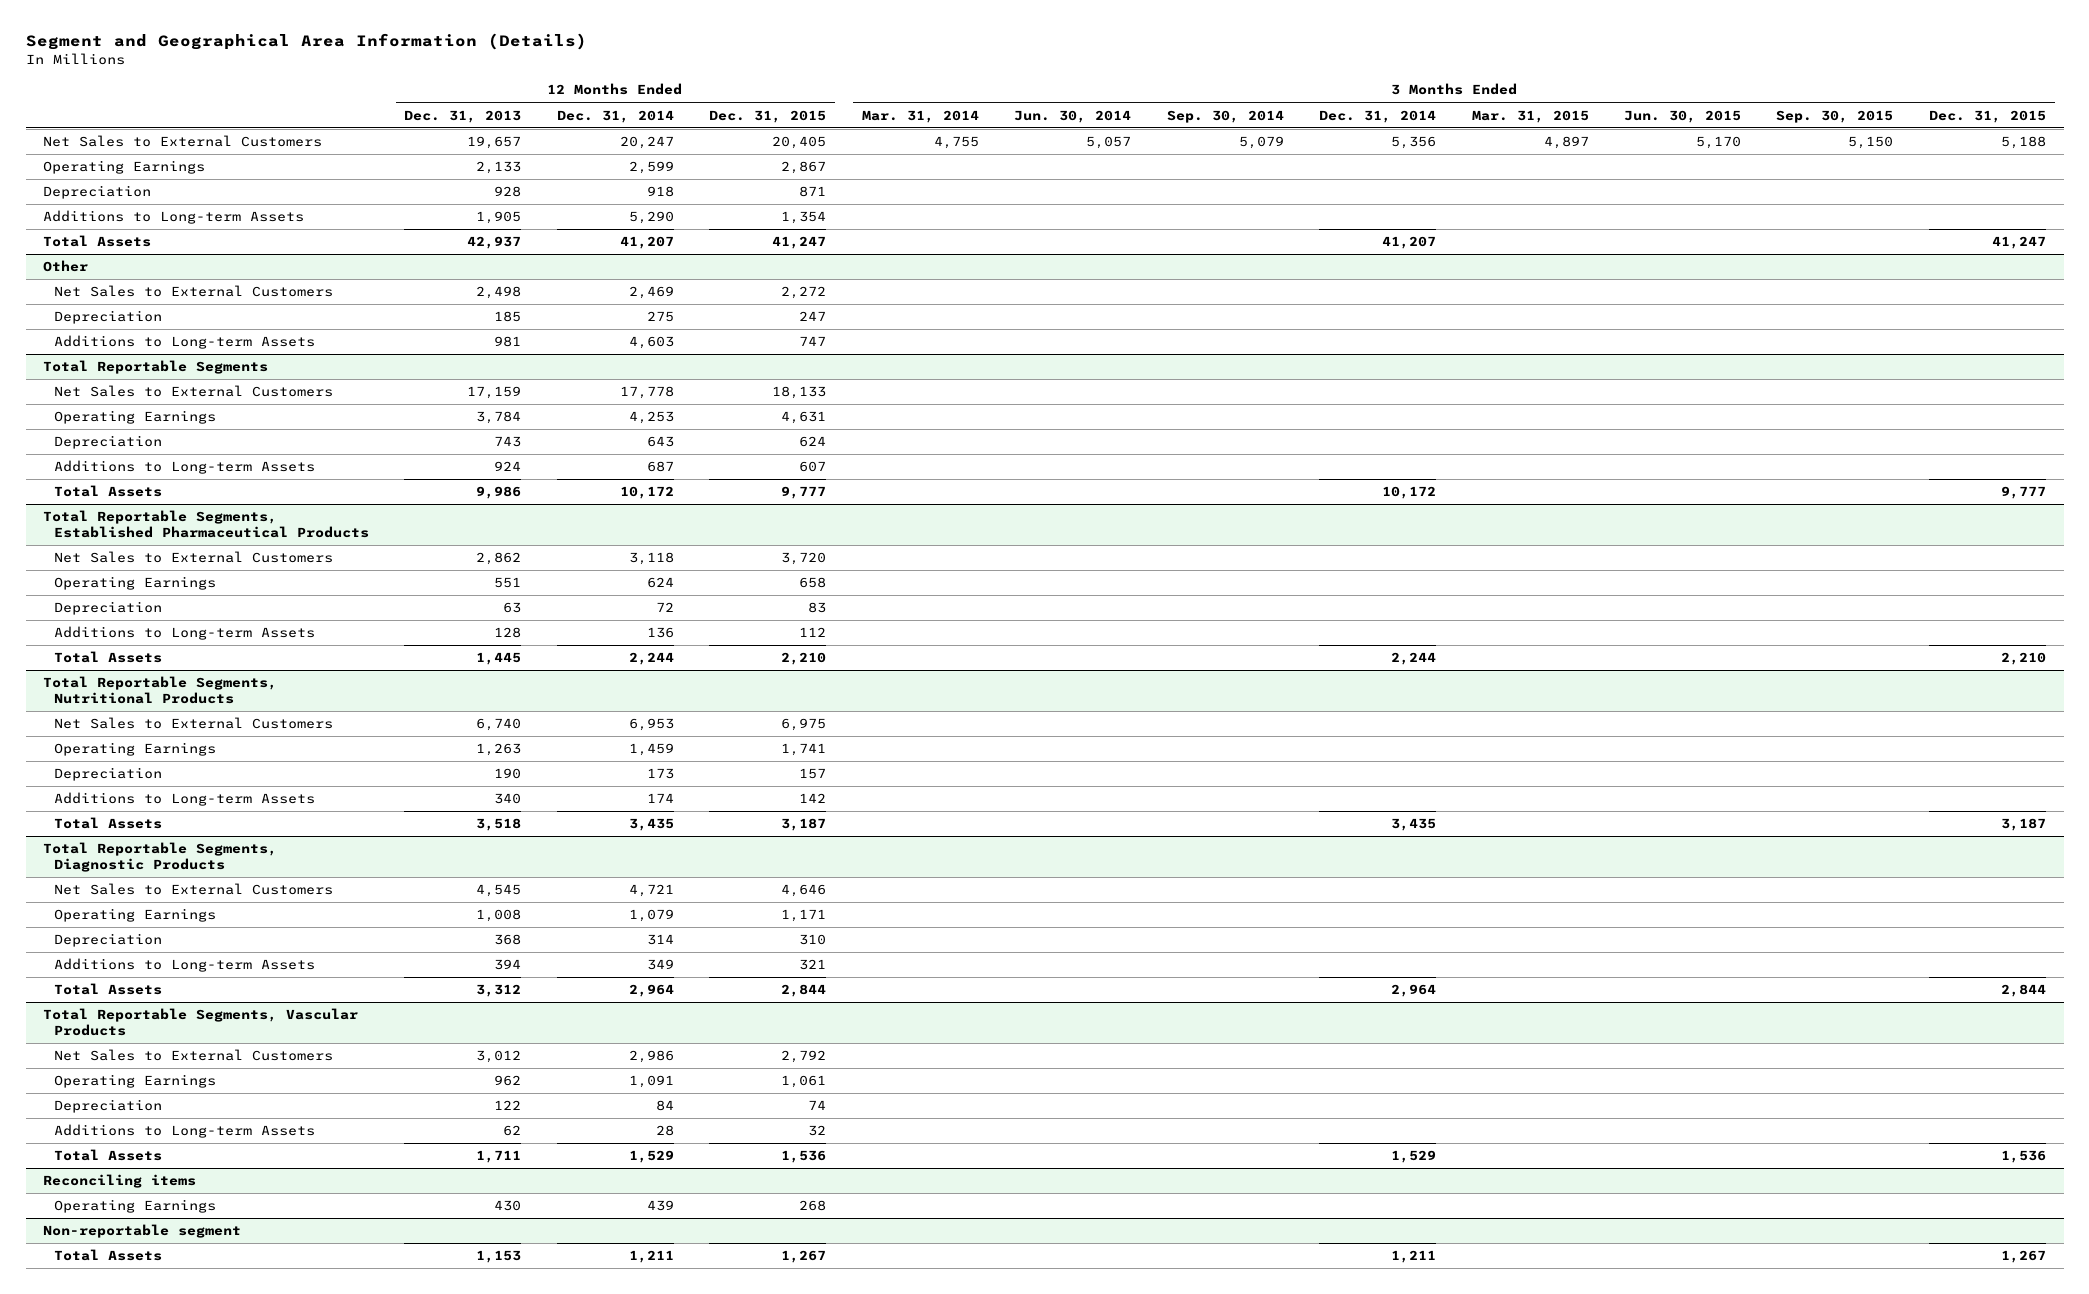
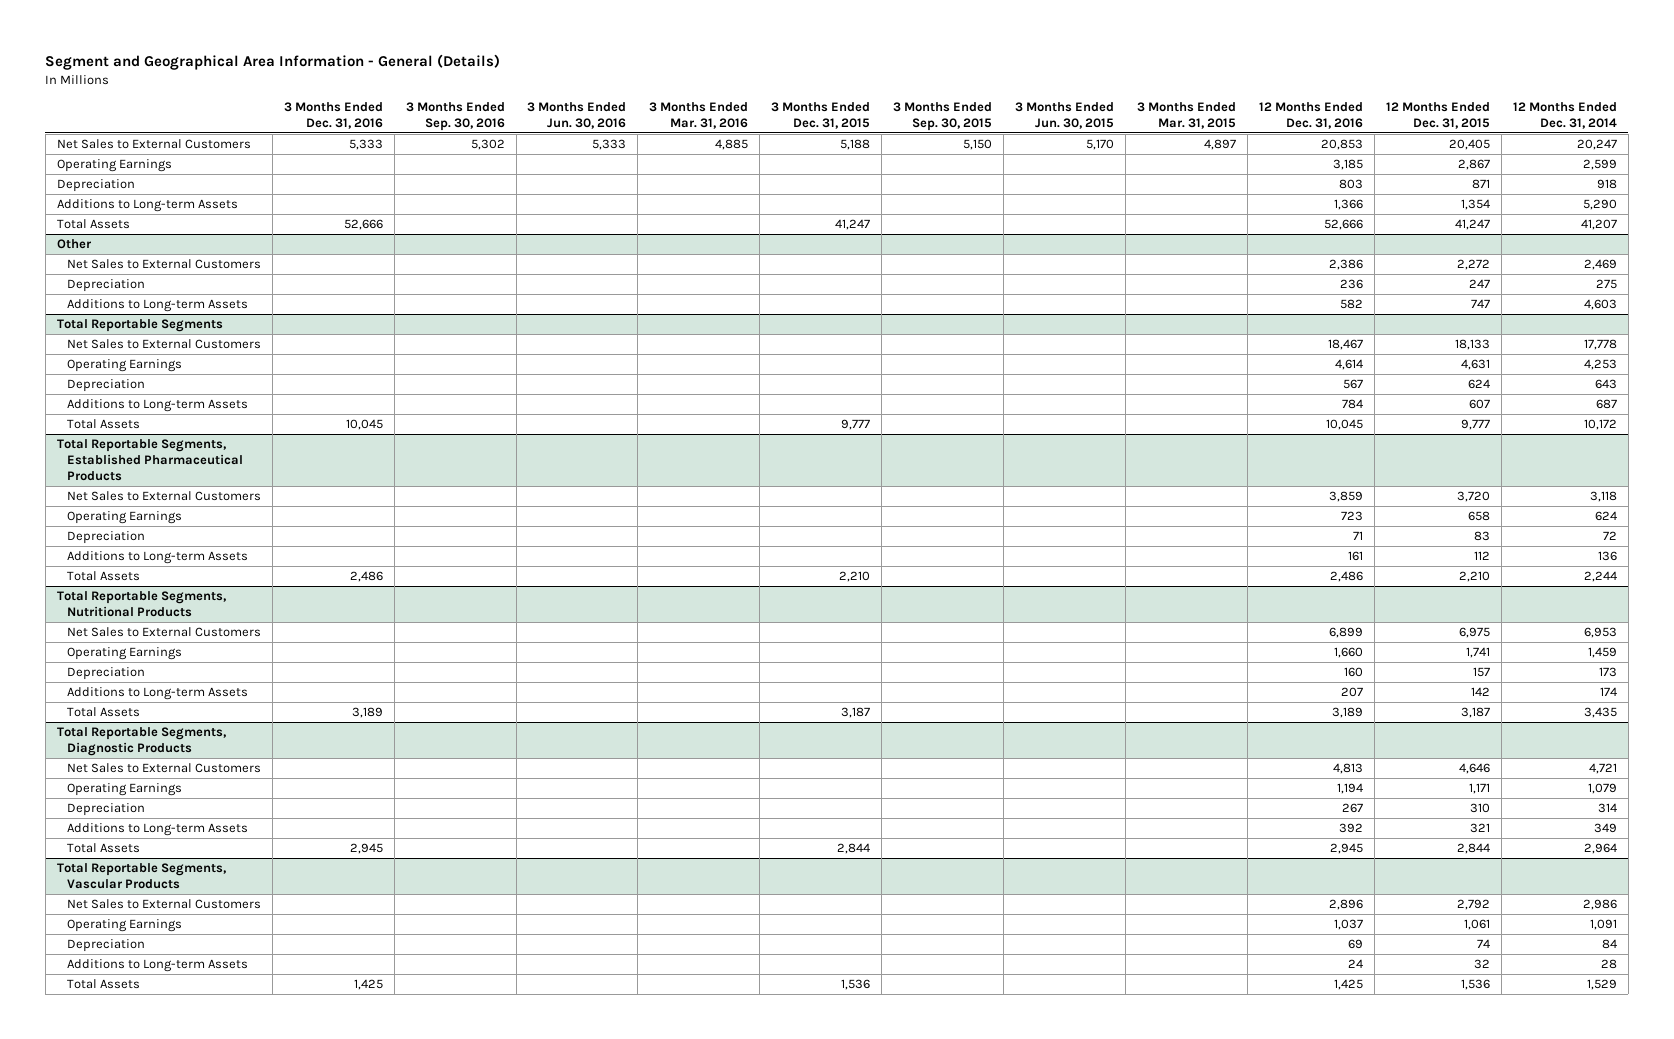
[25,32,587,50] Segment and Geographical Area Information (Details) -> [45,53,501,70] Segment and Geographical Area Information - General (Details)
[404,109,522,123] Dec. 31, 2013 -> none
[861,109,979,123] Mar. 31, 2014 -> none
[1014,109,1132,123] Jun. 30, 2014 -> none
[1166,109,1284,123] Sep. 30, 2014 -> none
[1319,109,1437,123] Dec. 31, 2014 -> none
none -> [283,101,383,129] 3 Months Ended Dec. 31, 2016
none -> [405,101,505,131] 3 Months Ended Sep. 30, 2016
none -> [527,101,627,129] 3 Months Ended Jun. 30, 2016
none -> [649,101,749,129] 3 Months Ended Mar. 31, 2016
none -> [1259,101,1364,129] 12 Months Ended Dec. 31, 2016
[43,1174,197,1189] Reconciling items -> none
[54,1199,217,1214] Operating Earnings -> none
[43,1224,242,1239] Non-reportable segment -> none
[54,1249,163,1262] Total Assets -> none

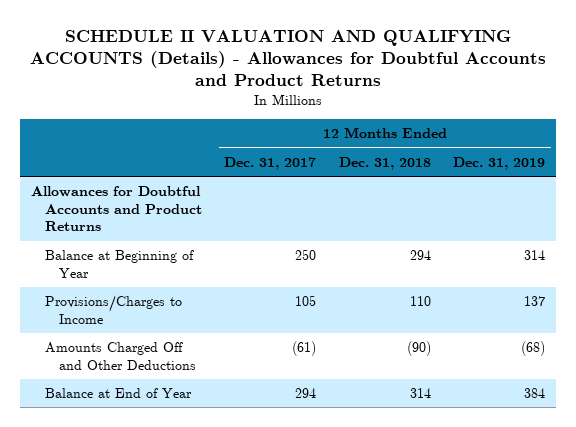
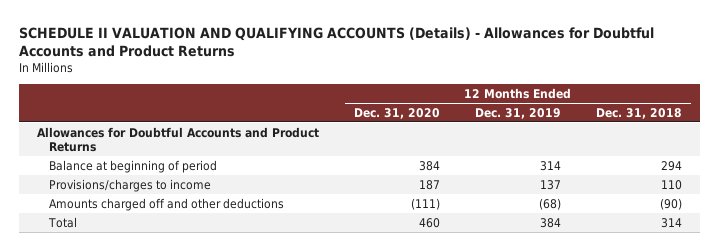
[224,156,317,170] Dec. 31, 2017 -> none
none -> [353,107,440,119] Dec. 31, 2020
[45,250,195,278] Balance at Beginning of Year -> [48,159,217,173] Balance at beginning of period
[45,295,183,324] Provisions/Charges to Income -> [48,178,211,192] Provisions/charges to income
[45,342,197,370] Amounts Charged Off and Other Deductions -> [48,197,284,211] Amounts charged off and other deductions
[45,388,193,399] Balance at End of Year -> [47,216,77,228] Total

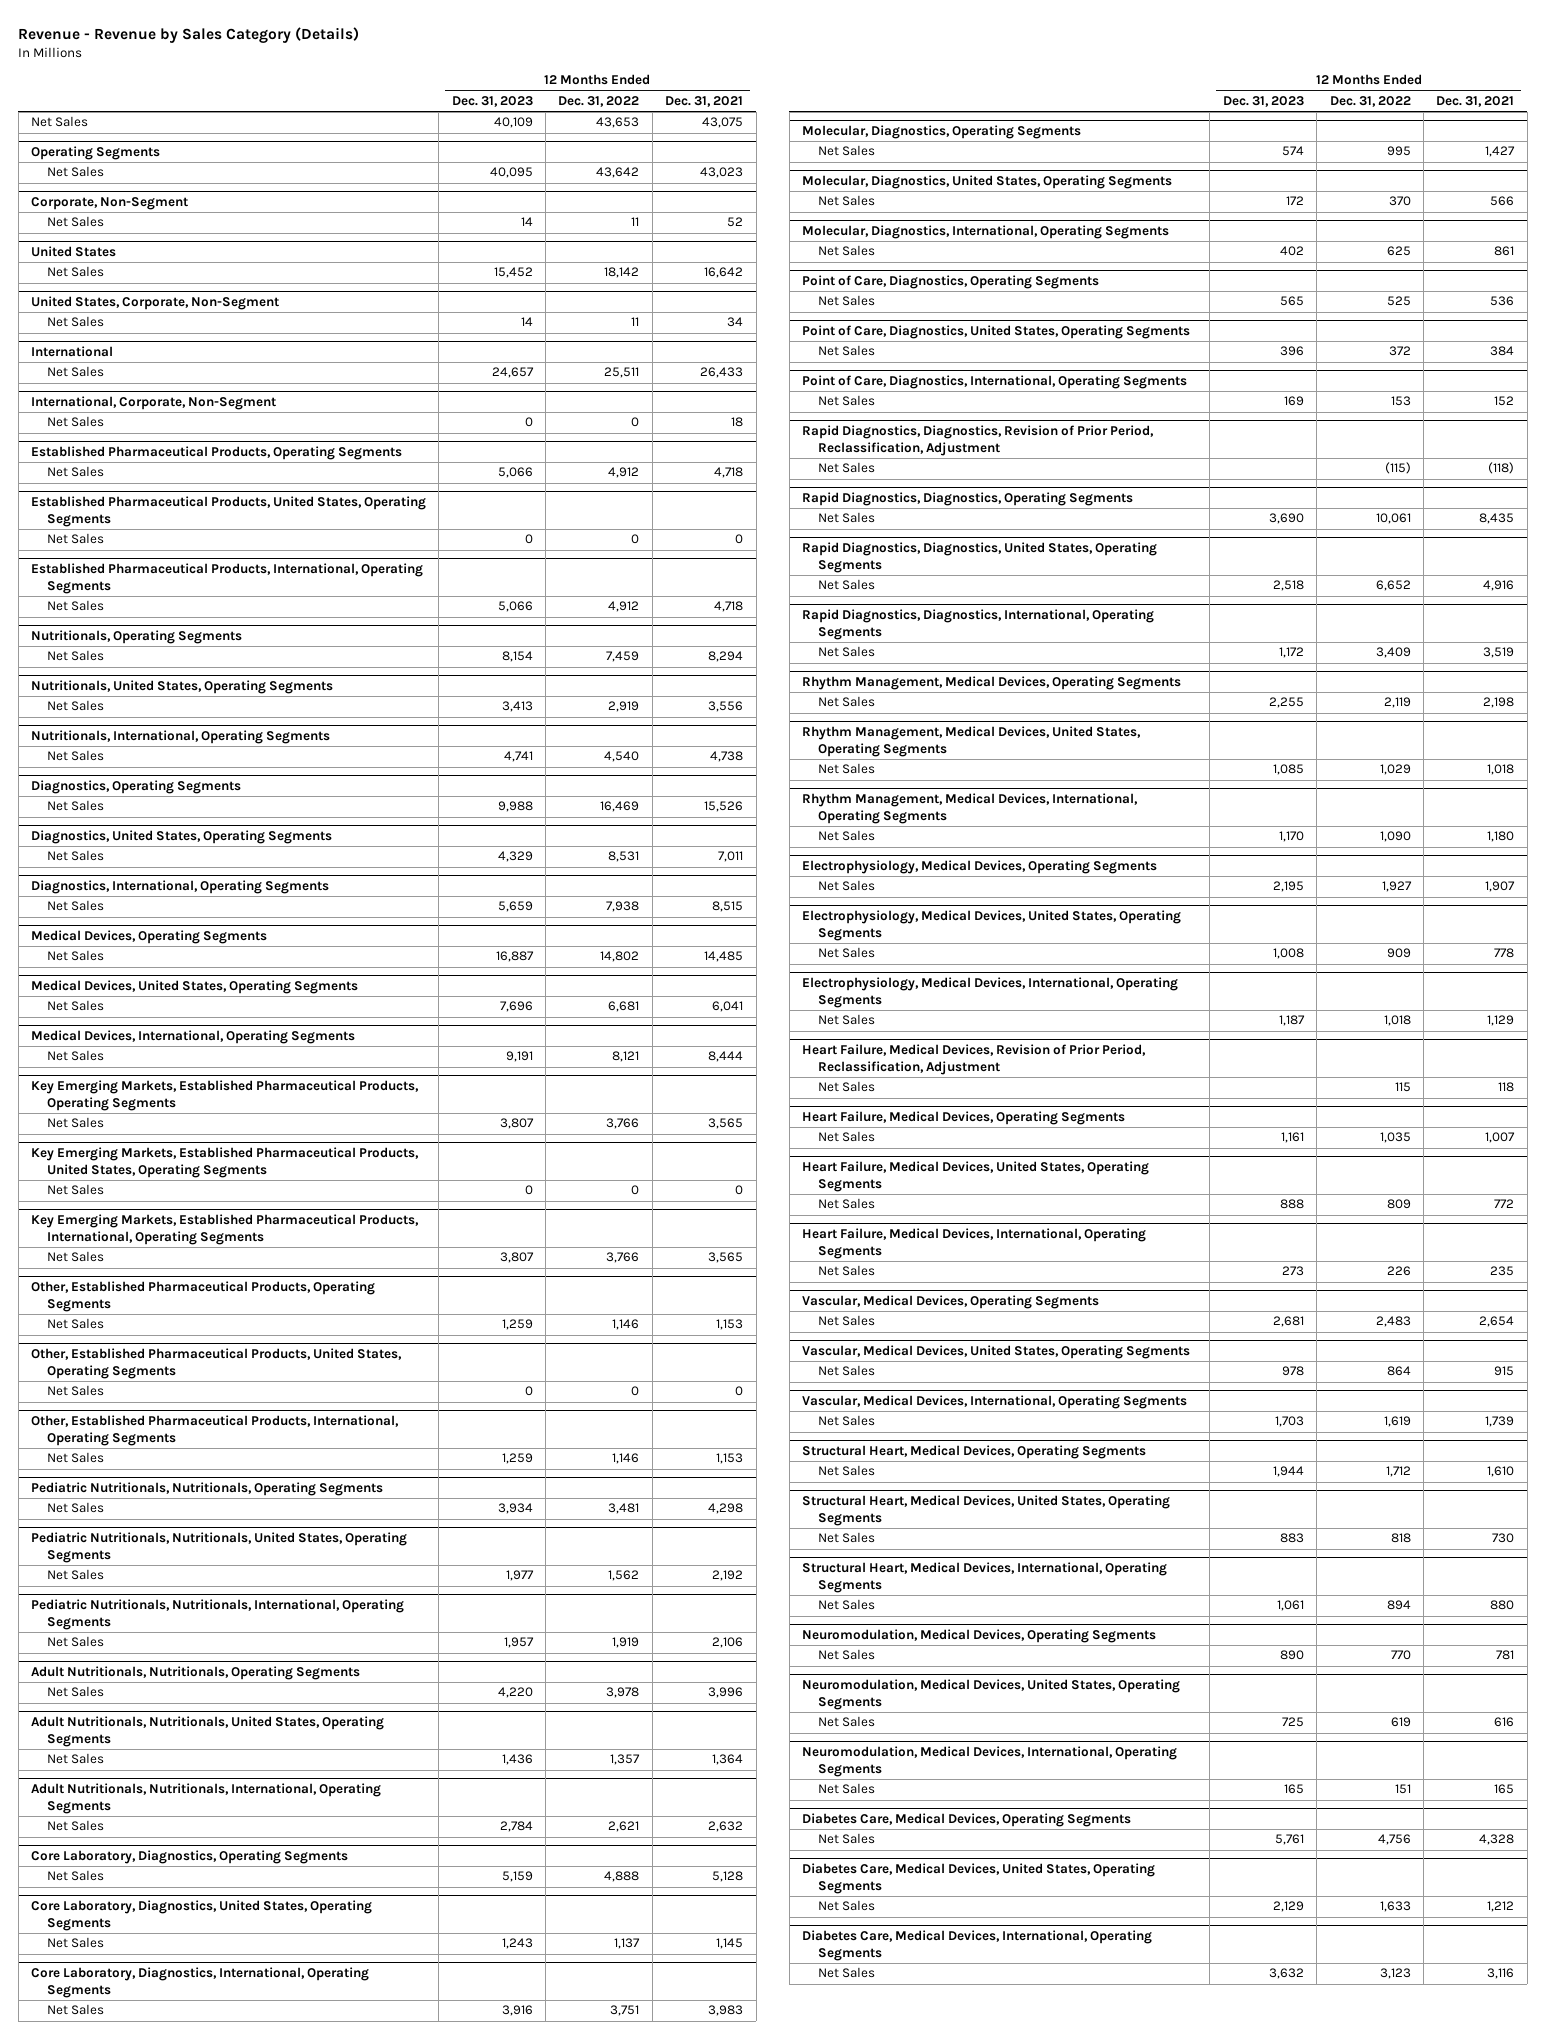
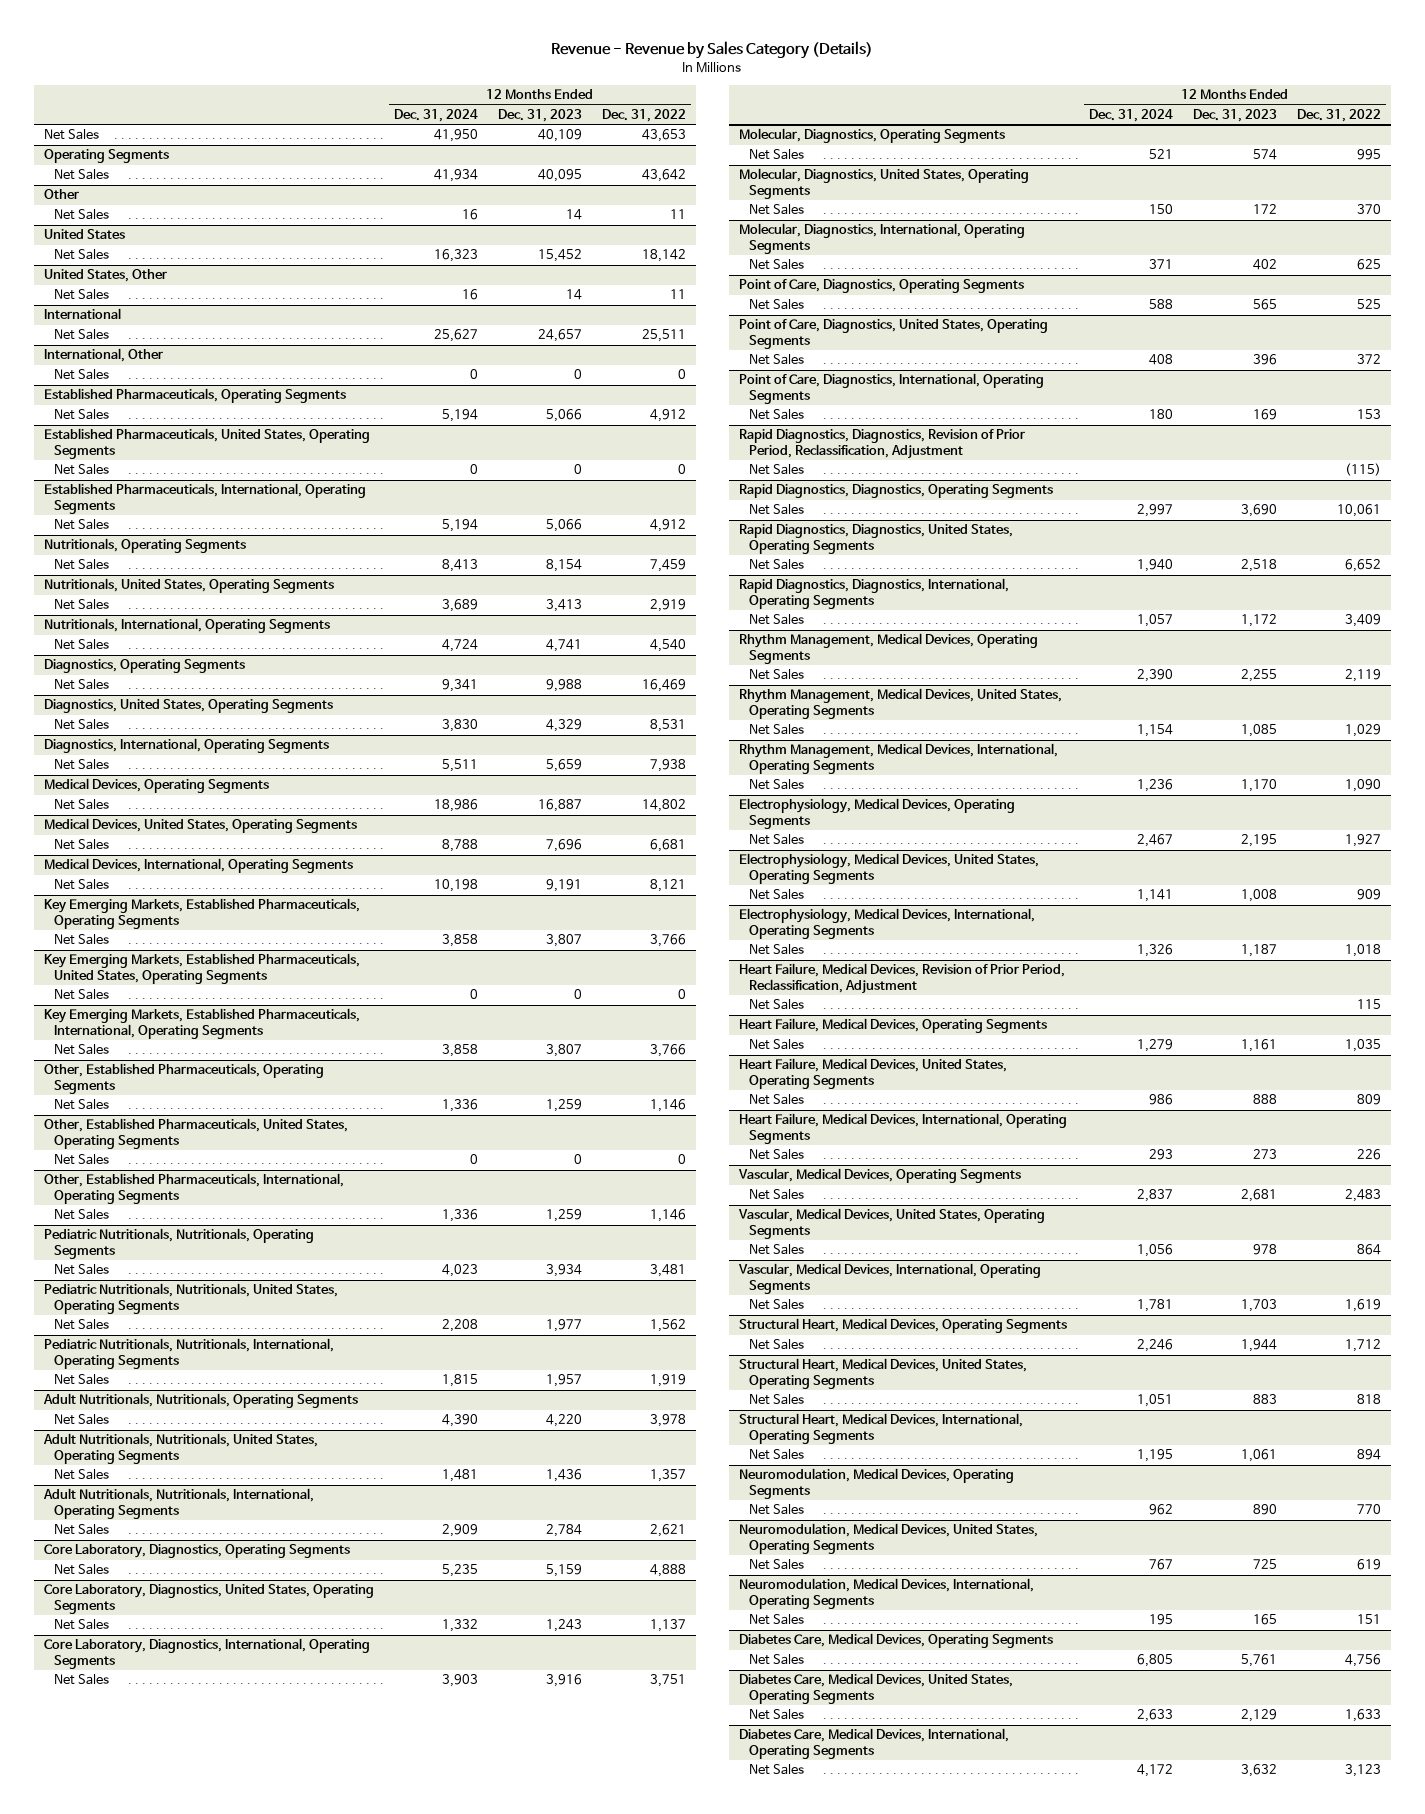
[665,95,744,107] Dec. 31, 2021 -> none
none -> [393,108,478,122] Dec. 31, 2024
[30,197,188,211] Corporate, Non-Segment -> [43,189,79,200] Other
[30,296,279,311] United States, Corporate, Non-Segment -> none
none -> [43,269,167,283] United States, Other
[30,396,276,411] International, Corporate, Non-Segment -> none
none -> [43,348,163,363] International, Other
[30,446,402,461] Established Pharmaceutical Products, Operating Segments -> [43,388,346,404] Established Pharmaceuticals, Operating Segments
[30,496,426,528] Established Pharmaceutical Products, United States, Operating Segments -> [43,428,370,459] Established Pharmaceuticals, United States, Operating Segments
[30,563,423,595] Established Pharmaceutical Products, International, Operating Segments -> [43,483,366,514] Established Pharmaceuticals, International, Operating Segments
[30,1080,419,1112] Key Emerging Markets, Established Pharmaceutical Products, Operating Segments -> [43,898,360,929] Key Emerging Markets, Established Pharmaceuticals, Operating Segments
[30,1147,419,1179] Key Emerging Markets, Established Pharmaceutical Products, United States, Operating Segments -> [43,953,360,984] Key Emerging Markets, Established Pharmaceuticals, United States, Operating Segments
[30,1214,419,1246] Key Emerging Markets, Established Pharmaceutical Products, International, Operating Segments -> [43,1008,360,1039] Key Emerging Markets, Established Pharmaceuticals, International, Operating Segments
[30,1281,375,1313] Other, Established Pharmaceutical Products, Operating Segments -> [43,1063,324,1094] Other, Established Pharmaceuticals, Operating Segments
[30,1348,402,1380] Other, Established Pharmaceutical Products, United States, Operating Segments -> [43,1118,348,1149] Other, Established Pharmaceuticals, United States, Operating Segments
[30,1415,399,1447] Other, Established Pharmaceutical Products, International, Operating Segments -> [43,1173,344,1204] Other, Established Pharmaceuticals, International, Operating Segments

